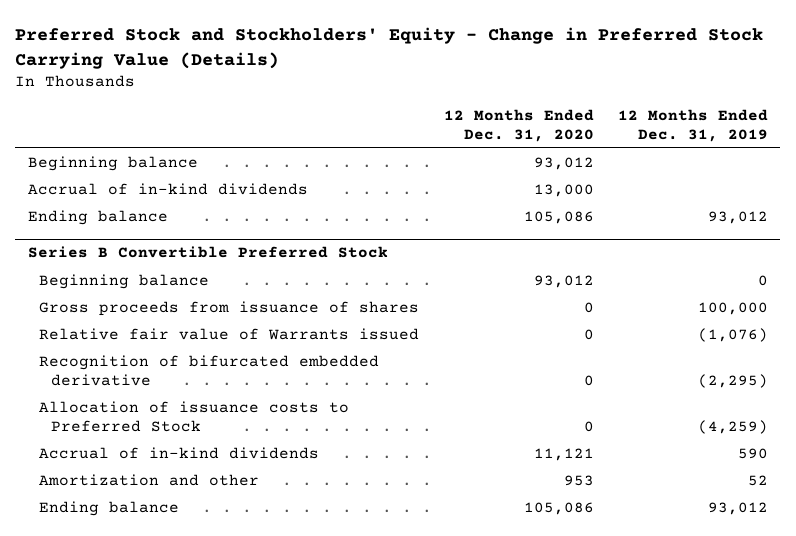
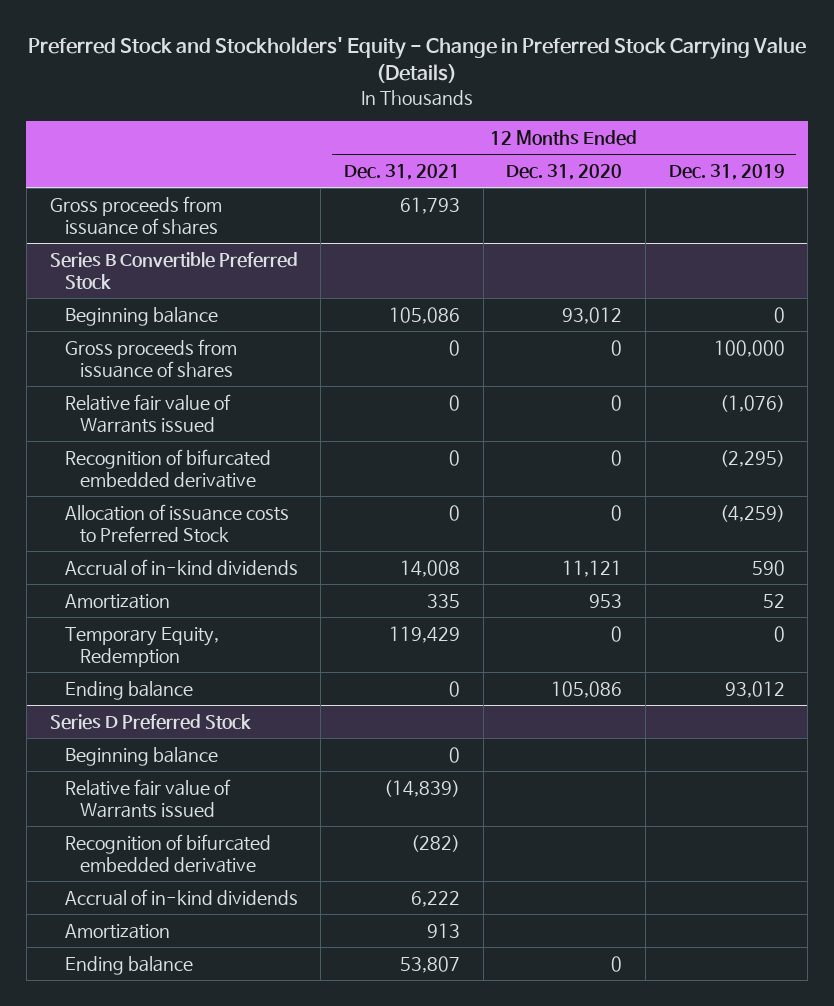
none -> [343,164,460,181] Dec. 31, 2021
[27,156,198,172] Beginning balance -> none
[27,183,308,196] Accrual of in-kind dividends -> none
[27,210,168,226] Ending balance -> none
none -> [49,195,222,235] Gross proceeds from issuance of shares
[39,474,260,487] Amortization and other -> [64,593,170,609] Amortization
none -> [64,626,219,667] Temporary Equity, Redemption
none -> [49,713,251,730] Series D Preferred Stock
none -> [64,746,218,766] Beginning balance
none -> [64,778,231,818] Relative fair value of Warrants issued
none -> [64,833,271,873] Recognition of bifurcated embedded derivative
none -> [64,888,298,906] Accrual of in-kind dividends
none -> [64,923,170,939] Amortization
none -> [64,955,193,975] Ending balance

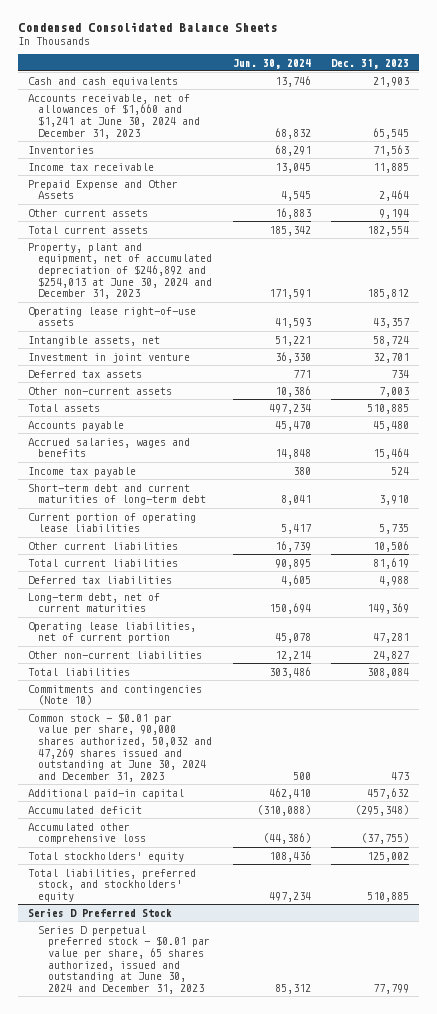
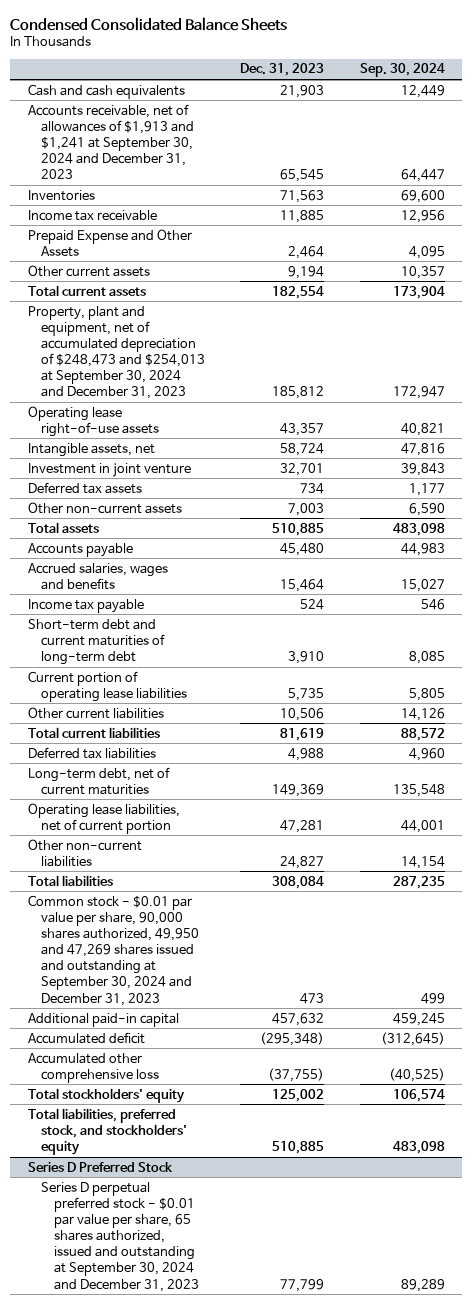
[232,58,311,69] Jun. 30, 2024 -> none
none -> [359,63,445,78] Sep. 30, 2024
[28,93,201,139] Accounts receivable, net of allowances of $1,660 and $1,241 at June 30, 2024 and December 31, 2023 -> [27,103,194,180] Accounts receivable, net of allowances of $1,913 and $1,241 at September 30, 2024 and December 31, 2023
[28,242,213,300] Property, plant and equipment, net of accumulated depreciation of $246,892 and $254,013 at June 30, 2024 and December 31, 2023 -> [27,305,205,400] Property, plant and equipment, net of accumulated depreciation of $248,473 and $254,013 at September 30, 2024 and December 31, 2023
[28,684,203,706] Commitments and contingencies (Note 10) -> none
[28,712,213,782] Common stock - $0.01 par value per share, 90,000 shares authorized, 50,032 and 47,269 shares issued and outstanding at June 30, 2024 and December 31, 2023 -> [27,894,199,1006] Common stock - $0.01 par value per share, 90,000 shares authorized, 49,950 and 47,269 shares issued and outstanding at September 30, 2024 and December 31, 2023
[38,925,211,994] Series D perpetual preferred stock - $0.01 par value per share, 65 shares authorized, issued and outstanding at June 30, 2024 and December 31, 2023 -> [40,1181,199,1292] Series D perpetual preferred stock - $0.01 par value per share, 65 shares authorized, issued and outstanding at September 30, 2024 and December 31, 2023

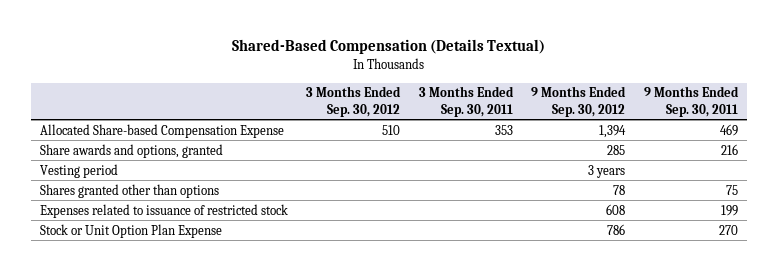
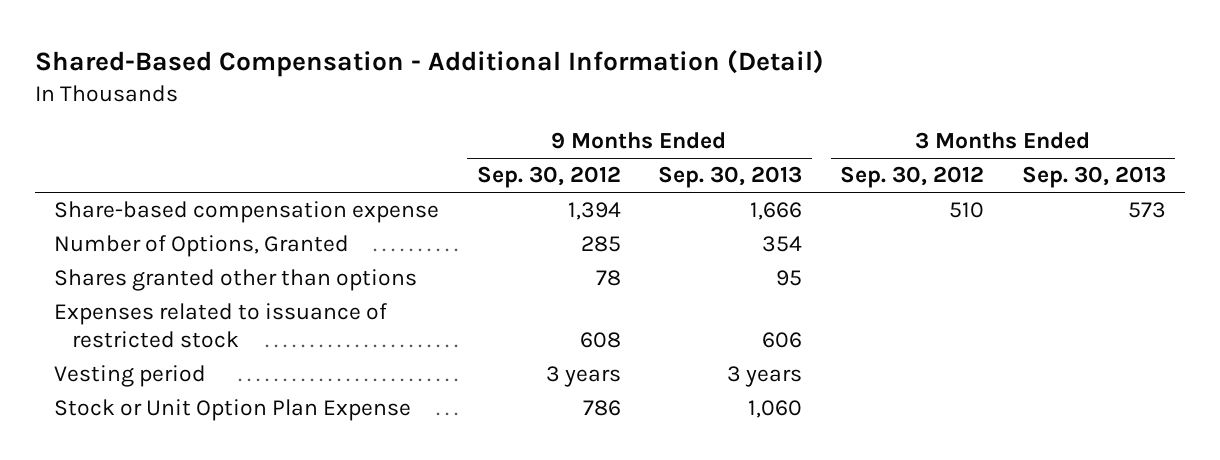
[231,39,545,55] Shared-Based Compensation (Details Textual) -> [34,50,824,78] Shared-Based Compensation - Additional Information (Detail)
[418,86,514,117] 3 Months Ended Sep. 30, 2011 -> none
[643,86,739,117] 9 Months Ended Sep. 30, 2011 -> none
none -> [658,166,803,189] Sep. 30, 2013
none -> [1021,166,1166,189] Sep. 30, 2013
[40,123,285,138] Allocated Share-based Compensation Expense -> [53,201,439,224] Share-based compensation expense
[40,143,224,158] Share awards and options, granted -> [53,235,349,258] Number of Options, Granted
[40,163,119,178] Vesting period -> [53,365,206,388] Vesting period

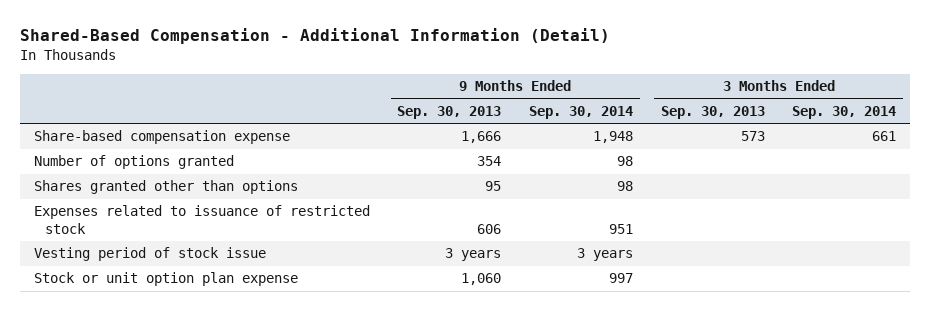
[476,166,621,189] Sep. 30, 2012 -> none
[840,166,985,189] Sep. 30, 2012 -> none
none -> [529,105,634,119] Sep. 30, 2014
none -> [792,105,897,119] Sep. 30, 2014
[53,235,349,258] Number of Options, Granted -> [33,155,234,170] Number of options granted
[53,365,206,388] Vesting period -> [33,247,266,262] Vesting period of stock issue
[53,399,411,422] Stock or Unit Option Plan Expense -> [33,272,298,287] Stock or unit option plan expense

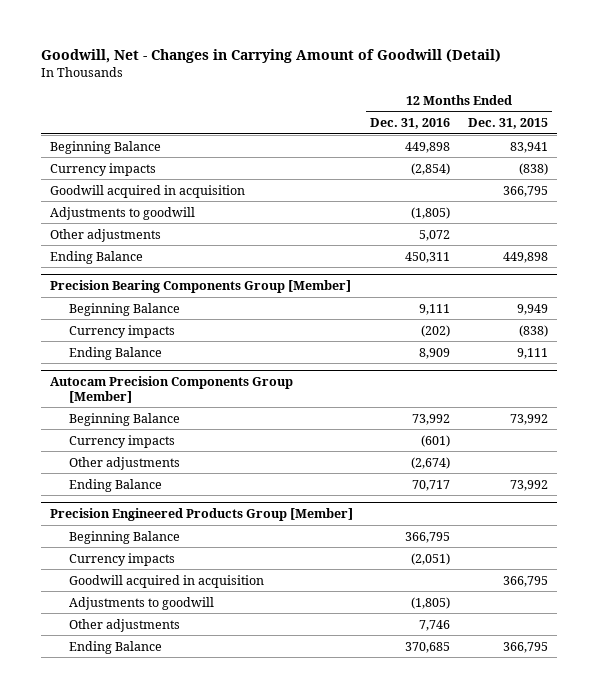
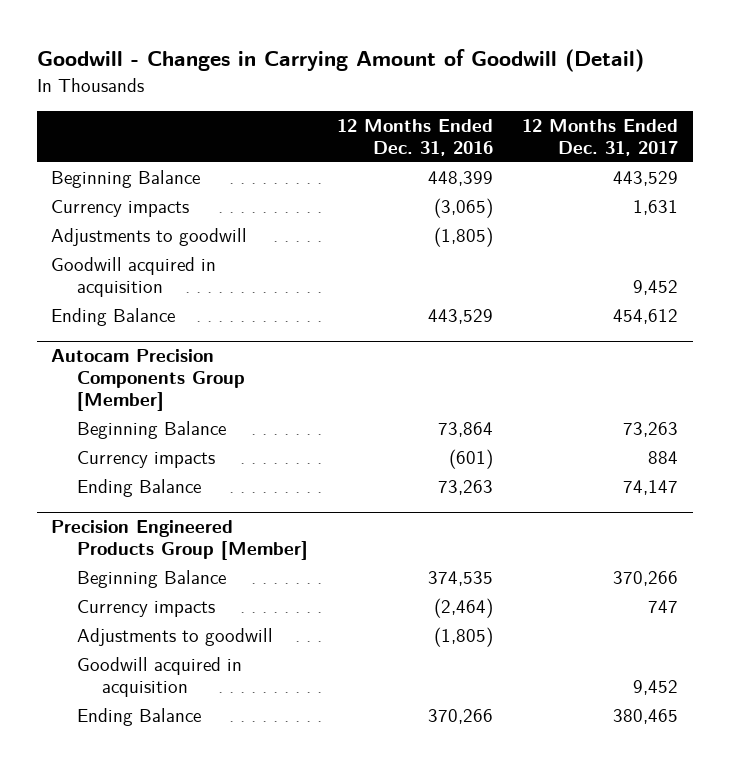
[41,49,502,64] Goodwill, Net - Changes in Carrying Amount of Goodwill (Detail) -> [36,49,644,73] Goodwill - Changes in Carrying Amount of Goodwill (Detail)
[467,117,548,129] Dec. 31, 2015 -> none
none -> [522,118,679,156] 12 Months Ended Dec. 31, 2017
[405,141,451,153] 449,898 -> [428,171,494,187] 448,399
[411,162,451,175] (2,854) -> [434,198,494,219] (3,065)
[49,228,161,242] Other adjustments -> none
[49,279,351,293] Precision Bearing Components Group [Member] -> none
[68,302,180,316] Beginning Balance -> none
[68,324,175,338] Currency impacts -> none
[68,346,162,360] Ending Balance -> none
[49,184,245,198] Goodwill acquired in acquisition -> [51,257,217,298] Goodwill acquired in acquisition
[405,251,451,263] 450,311 -> [428,309,494,325] 443,529
[412,413,451,425] 73,992 -> [438,422,494,438] 73,864
[68,456,180,470] Other adjustments -> none
[412,479,451,491] 70,717 -> [438,480,494,496] 73,263
[405,531,451,543] 366,795 -> [428,571,494,587] 374,535
[411,552,451,565] (2,051) -> [434,598,494,619] (2,464)
[68,618,180,632] Other adjustments -> none
[68,574,264,588] Goodwill acquired in acquisition -> [76,657,242,698] Goodwill acquired in acquisition
[405,641,451,653] 370,685 -> [428,709,494,725] 370,266

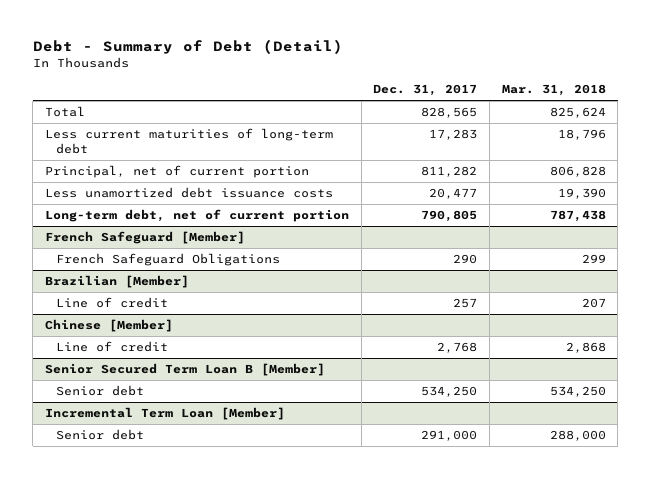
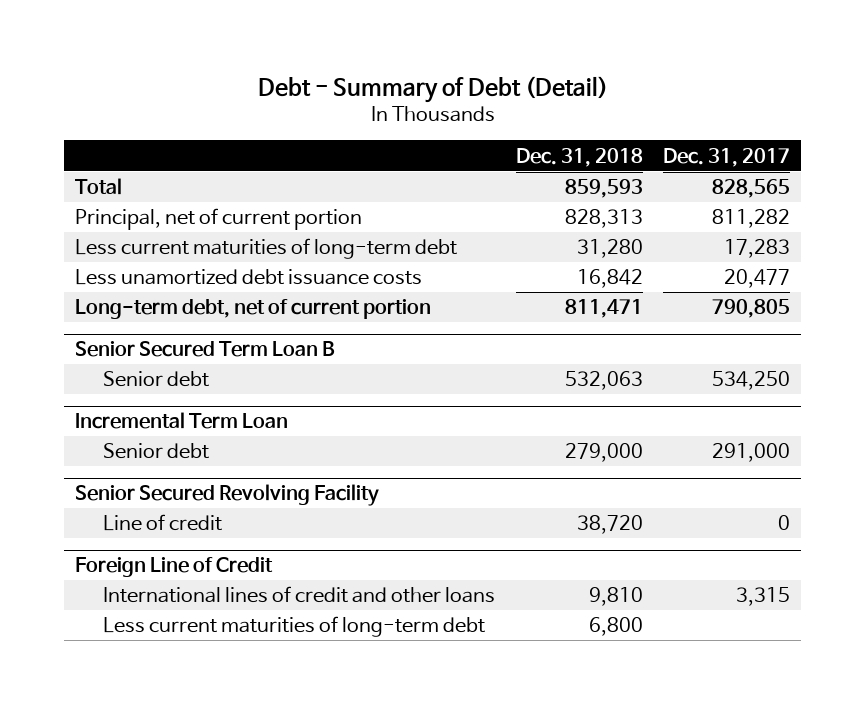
[501,84,606,97] Mar. 31, 2018 -> none
none -> [515,147,643,167] Dec. 31, 2018
[44,128,333,154] Less current maturities of long-term debt -> [74,238,457,260] Less current maturities of long-term debt
[44,231,245,245] French Safeguard [Member] -> none
[56,253,281,267] French Safeguard Obligations -> none
[44,275,189,289] Brazilian [Member] -> none
[56,297,169,309] Line of credit -> none
[44,319,173,333] Chinese [Member] -> none
[56,341,169,353] Line of credit -> none
[44,363,325,377] Senior Secured Term Loan B [Member] -> [74,341,335,358] Senior Secured Term Loan B
[44,407,285,421] Incremental Term Loan [Member] -> [74,412,288,430] Incremental Term Loan
none -> [74,484,379,507] Senior Secured Revolving Facility
none -> [103,514,223,532] Line of credit
none -> [74,557,273,578] Foreign Line of Credit
none -> [103,586,496,604] International lines of credit and other loans
none -> [103,616,486,638] Less current maturities of long-term debt

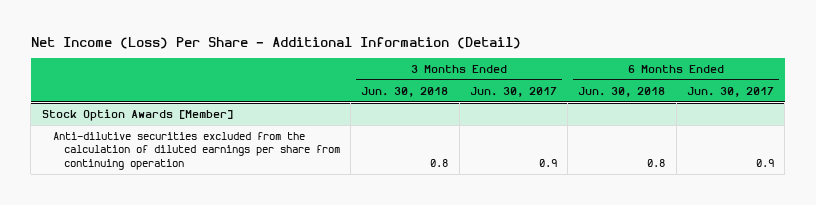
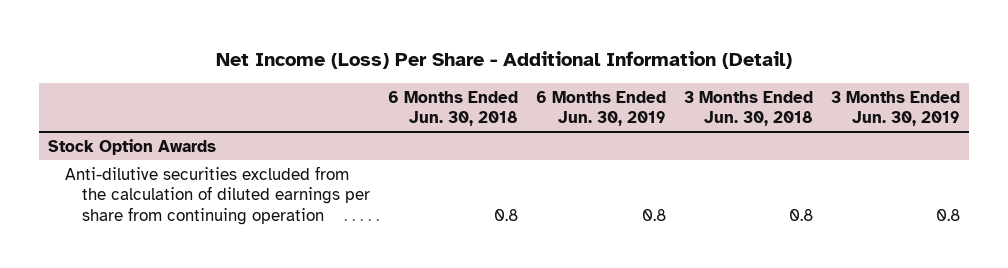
[469,86,557,97] Jun. 30, 2017 -> none
[686,86,774,97] Jun. 30, 2017 -> none
none -> [536,90,667,127] 6 Months Ended Jun. 30, 2019
none -> [831,90,961,127] 3 Months Ended Jun. 30, 2019
[41,108,233,121] Stock Option Awards [Member] -> [48,138,217,155] Stock Option Awards

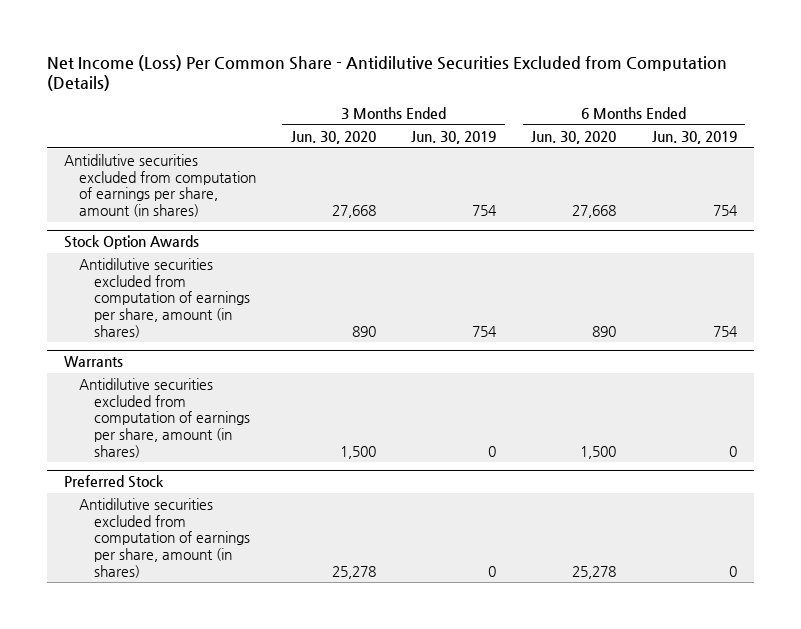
[216,50,793,69] Net Income (Loss) Per Share - Additional Information (Detail) -> [46,54,727,92] Net Income (Loss) Per Common Share - Antidilutive Securities Excluded from Computation (Details)
[387,90,518,127] 6 Months Ended Jun. 30, 2018 -> none
[684,90,814,127] 3 Months Ended Jun. 30, 2018 -> none
none -> [291,130,377,144] Jun. 30, 2020
none -> [531,130,617,144] Jun. 30, 2020
none -> [64,154,257,217] Antidilutive securities excluded from computation of earnings per share, amount (in shares)
[65,165,370,225] Anti-dilutive securities excluded from the calculation of diluted earnings per share from continuing operation -> [79,258,250,338] Antidilutive securities excluded from computation of earnings per share, amount (in shares)
[642,208,667,221] 0.8 -> [712,325,738,337] 754
[936,208,961,221] 0.8 -> [472,325,498,337] 754
none -> [64,356,124,368] Warrants
none -> [79,378,250,458] Antidilutive securities excluded from computation of earnings per share, amount (in shares)
none -> [64,475,165,489] Preferred Stock
none -> [79,498,250,578] Antidilutive securities excluded from computation of earnings per share, amount (in shares)

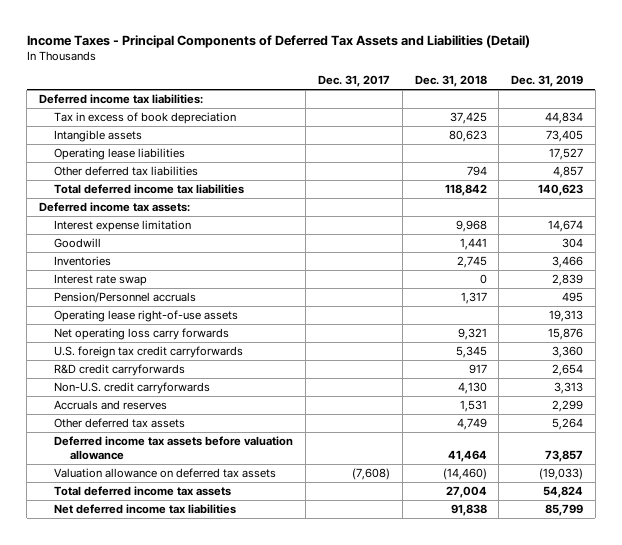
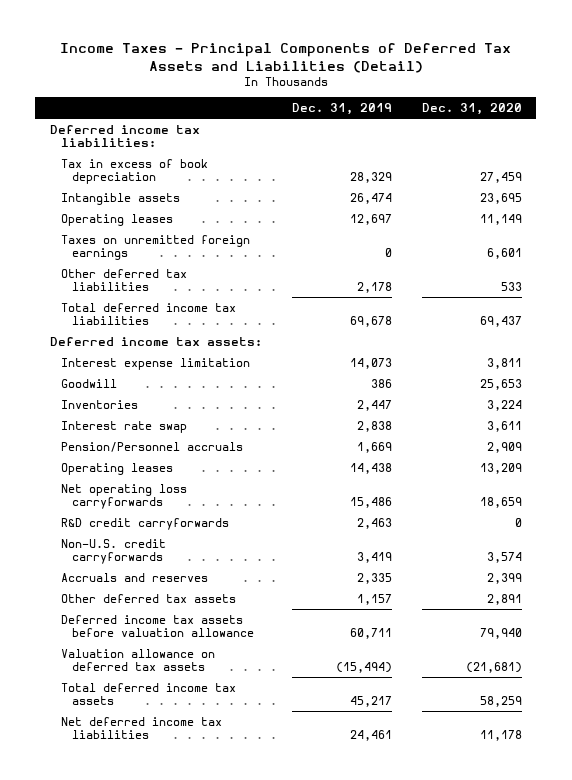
[318,75,391,88] Dec. 31, 2017 -> none
[414,75,487,88] Dec. 31, 2018 -> none
none -> [421,103,522,116] Dec. 31, 2020
[545,111,584,124] 44,834 -> [349,171,392,183] 28,329
[546,129,584,142] 73,405 -> [349,192,392,204] 26,474
[54,147,186,160] Operating lease liabilities -> [61,213,174,226] Operating leases
[549,147,584,160] 17,527 -> [349,213,392,225] 12,697
none -> [61,234,251,260] Taxes on unremitted foreign earnings
[553,165,584,178] 4,857 -> [356,281,392,293] 2,178
[538,183,584,196] 140,623 -> [349,315,392,327] 69,678
[54,309,239,322] Operating lease right-of-use assets -> none
[54,345,244,358] U.S. foreign tax credit carryforwards -> none
[548,219,584,232] 14,674 -> [349,357,392,369] 14,073
[562,237,584,248] 304 -> [370,378,392,388] 386
[552,255,584,268] 3,466 -> [356,399,392,411] 2,447
[552,273,584,286] 2,839 -> [356,420,392,432] 2,838
[562,291,584,302] 495 -> [356,441,392,453] 1,669
none -> [61,462,174,475] Operating leases
[54,327,230,340] Net operating loss carry forwards -> [61,483,188,509] Net operating loss carryforwards
[548,327,584,340] 15,876 -> [349,496,392,508] 15,486
[552,363,584,376] 2,654 -> [356,517,392,529] 2,463
[554,381,584,394] 3,313 -> [356,551,392,563] 3,419
[552,399,584,412] 2,299 -> [356,572,392,584] 2,335
[552,417,584,430] 5,264 -> [356,593,392,605] 1,157
[545,450,584,463] 73,857 -> [349,627,392,639] 60,711
[539,467,584,480] (19,033) -> [335,661,392,673] (15,494)
[543,485,584,498] 54,824 -> [349,695,392,707] 45,217
[545,503,584,516] 85,799 -> [349,729,392,741] 24,461

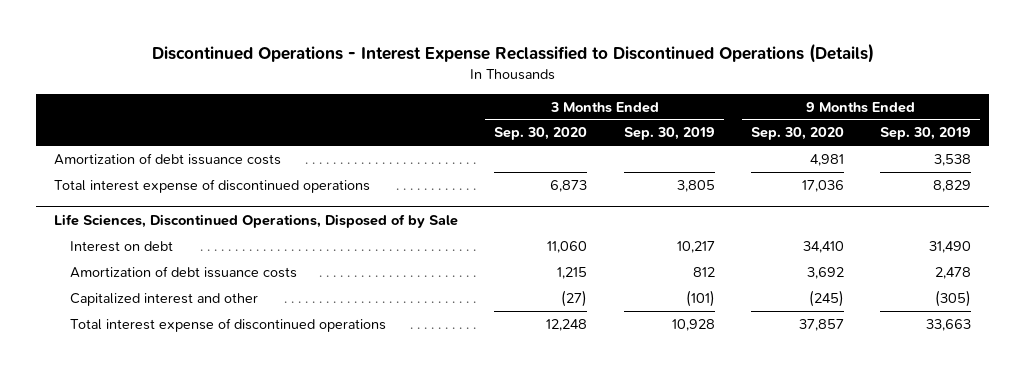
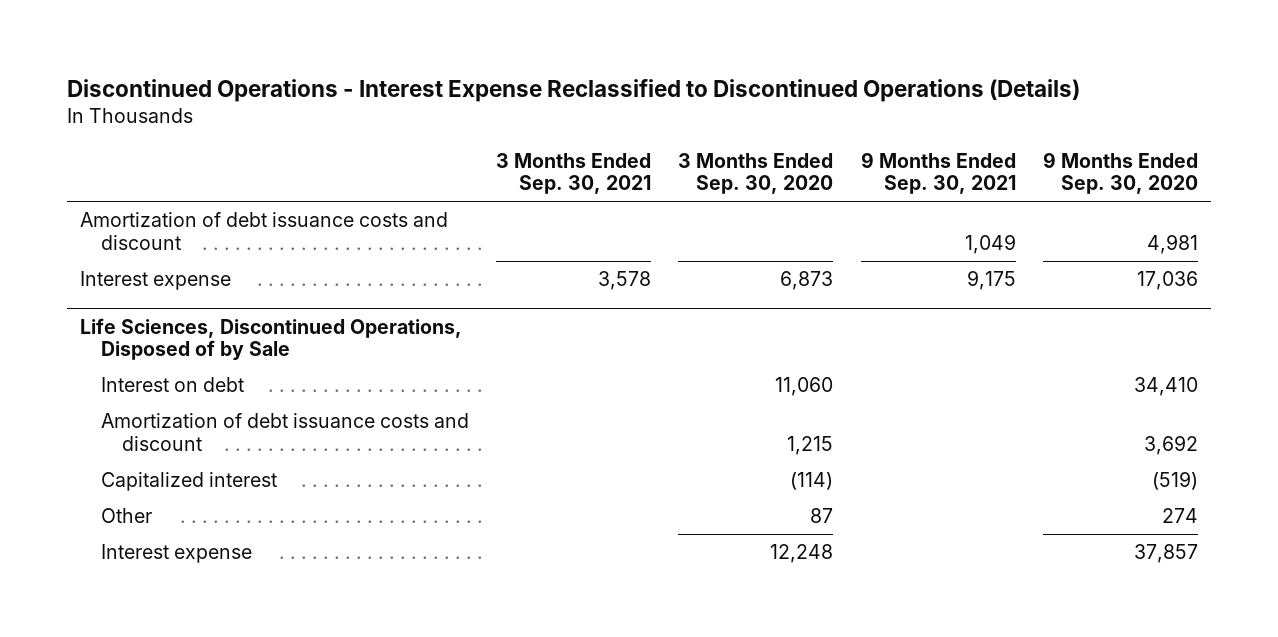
[623,127,715,141] Sep. 30, 2019 -> none
[879,127,971,141] Sep. 30, 2019 -> none
none -> [496,152,652,195] 3 Months Ended Sep. 30, 2021
none -> [860,151,1016,195] 9 Months Ended Sep. 30, 2021
[54,152,282,165] Amortization of debt issuance costs -> [80,212,449,250] Amortization of debt issuance costs and discount
[54,178,371,193] Total interest expense of discontinued operations -> [80,271,232,291] Interest expense
[69,265,297,278] Amortization of debt issuance costs -> [101,413,470,451] Amortization of debt issuance costs and discount
[69,292,258,306] Capitalized interest and other -> [101,472,278,492] Capitalized interest
[561,289,588,307] (27) -> [790,472,834,491] (114)
[808,289,844,307] (245) -> [1151,471,1198,491] (519)
none -> [101,508,153,524] Other
[69,317,386,332] Total interest expense of discontinued operations -> [101,544,253,564] Interest expense

